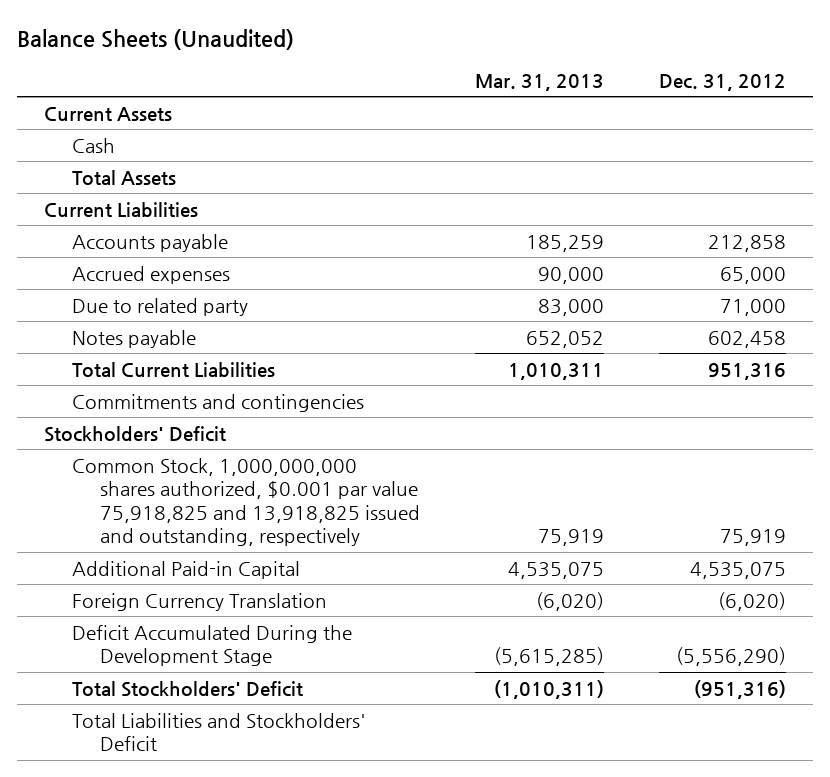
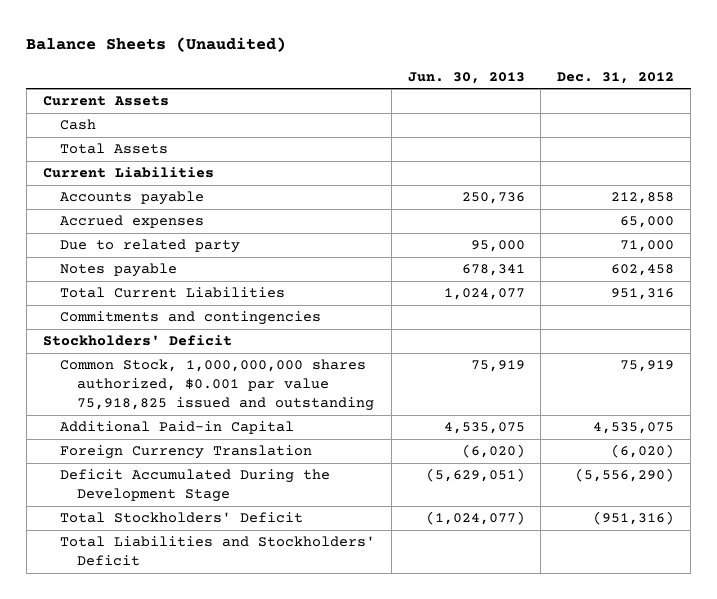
[474,73,604,91] Mar. 31, 2013 -> none
none -> [407,71,525,84] Jun. 30, 2013
[72,457,420,547] Common Stock, 1,000,000,000 shares authorized, $0.001 par value 75,918,825 and 13,918,825 issued and outstanding, respectively -> [60,359,375,411] Common Stock, 1,000,000,000 shares authorized, $0.001 par value 75,918,825 issued and outstanding

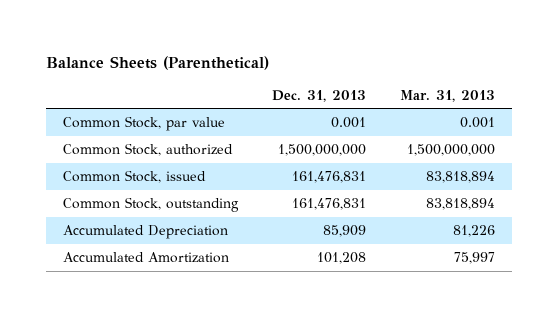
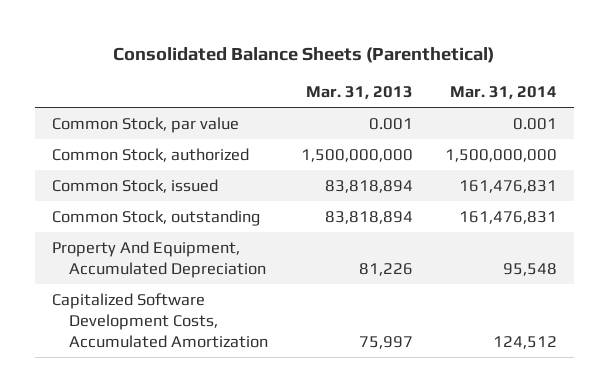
[45,55,269,70] Balance Sheets (Parenthetical) -> [113,47,495,64] Consolidated Balance Sheets (Parenthetical)
[271,89,366,102] Dec. 31, 2013 -> none
none -> [450,86,558,100] Mar. 31, 2014
[62,225,228,240] Accumulated Depreciation -> [51,240,266,278] Property And Equipment, Accumulated Depreciation
[62,252,229,264] Accumulated Amortization -> [51,292,268,348] Capitalized Software Development Costs, Accumulated Amortization

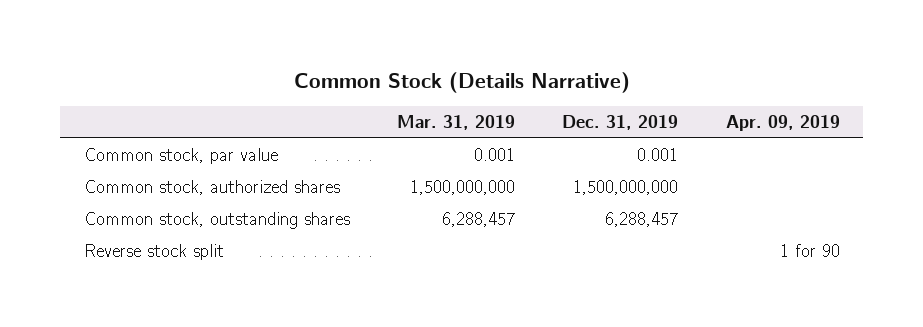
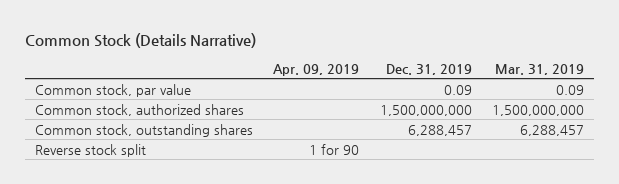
[473,148,515,162] 0.001 -> [556,84,585,95] 0.09
[637,148,679,162] 0.001 -> [443,84,472,95] 0.09

